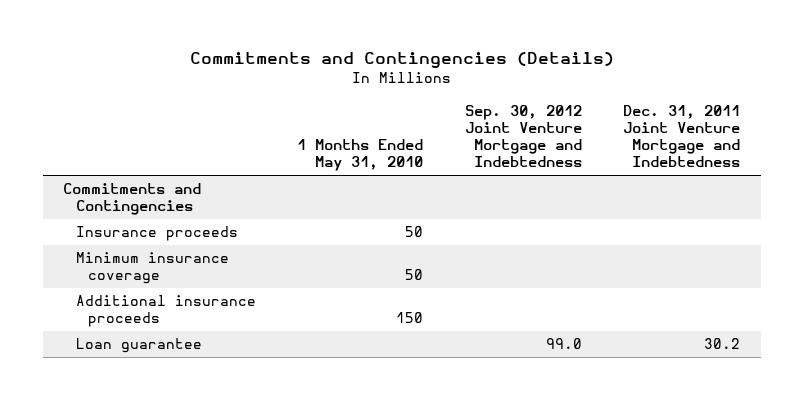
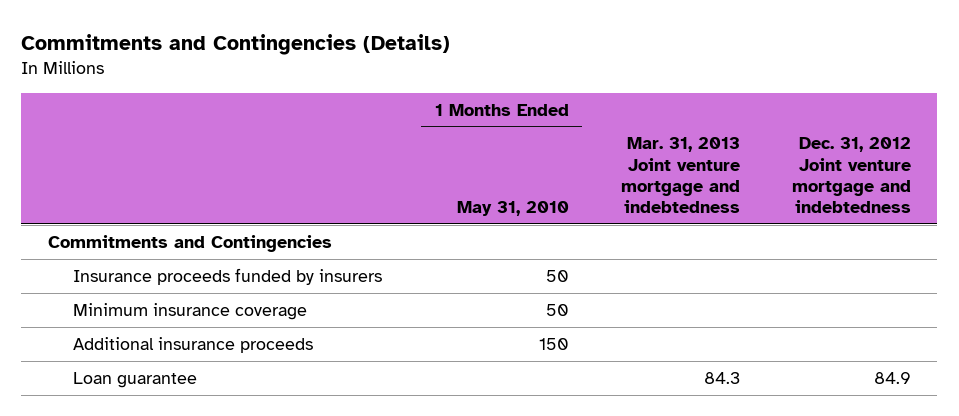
[464,104,582,168] Sep. 30, 2012 Joint Venture Mortgage and Indebtedness -> none
[623,104,741,168] Dec. 31, 2011 Joint Venture Mortgage and Indebtedness -> none
none -> [620,137,740,214] Mar. 31, 2013 Joint venture mortgage and indebtedness
none -> [792,137,912,214] Dec. 31, 2012 Joint venture mortgage and indebtedness
[75,226,238,242] Insurance proceeds -> [73,268,383,286] Insurance proceeds funded by insurers

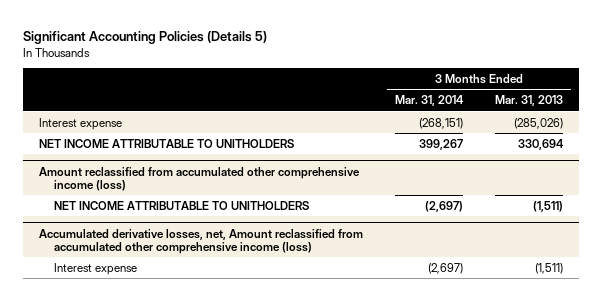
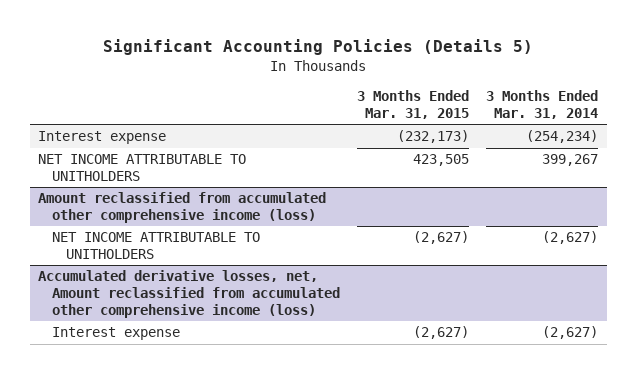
[495,95,564,107] Mar. 31, 2013 -> none
none -> [357,90,470,119] 3 Months Ended Mar. 31, 2015
[419,117,464,129] (268,151) -> [526,130,599,144] (254,234)
[425,200,464,212] (2,697) -> [542,231,599,245] (2,627)
[428,262,464,274] (2,697) -> [542,326,599,340] (2,627)

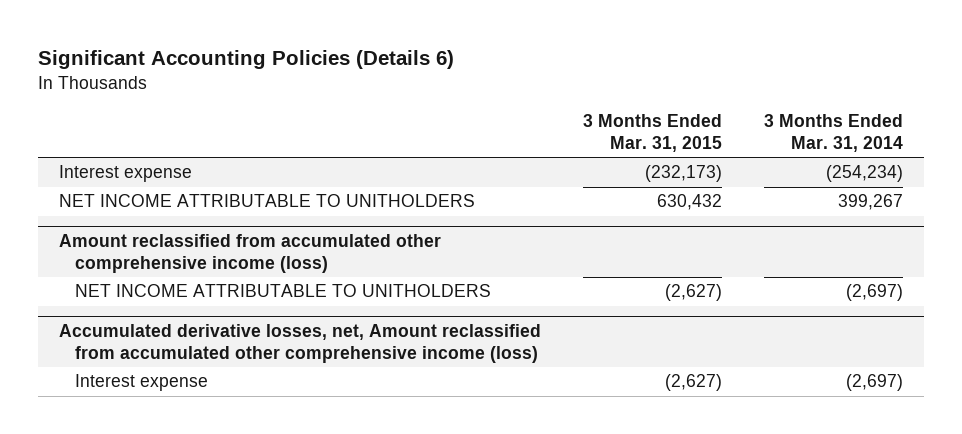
[103,38,534,55] Significant Accounting Policies (Details 5) -> [37,50,454,70] Significant Accounting Policies (Details 6)
[413,154,470,167] 423,505 -> [656,194,722,211] 630,432
[542,231,599,245] (2,627) -> [845,284,903,302] (2,697)
[542,326,599,340] (2,627) -> [845,374,903,392] (2,697)

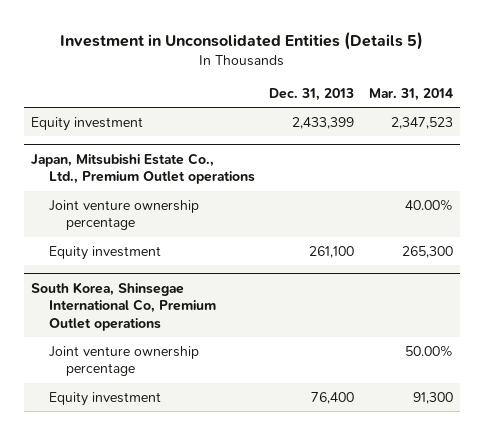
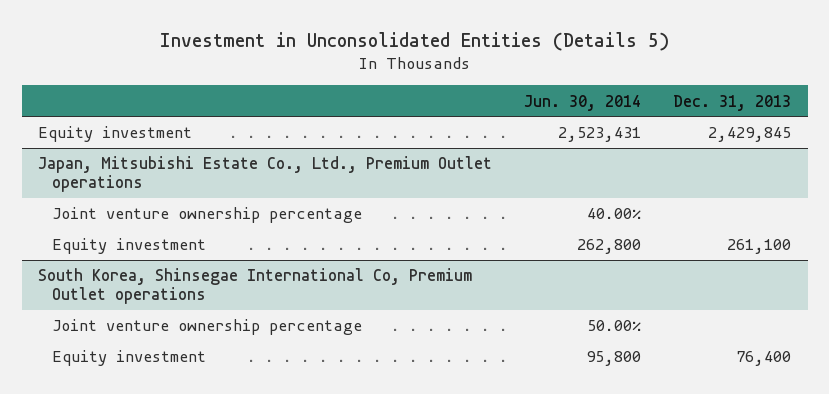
[368,88,453,102] Mar. 31, 2014 -> none
none -> [524,94,642,111] Jun. 30, 2014
[292,116,355,129] 2,433,399 -> [708,127,792,143] 2,429,845

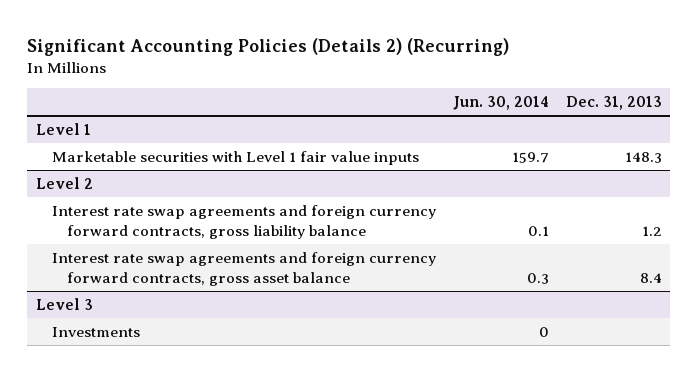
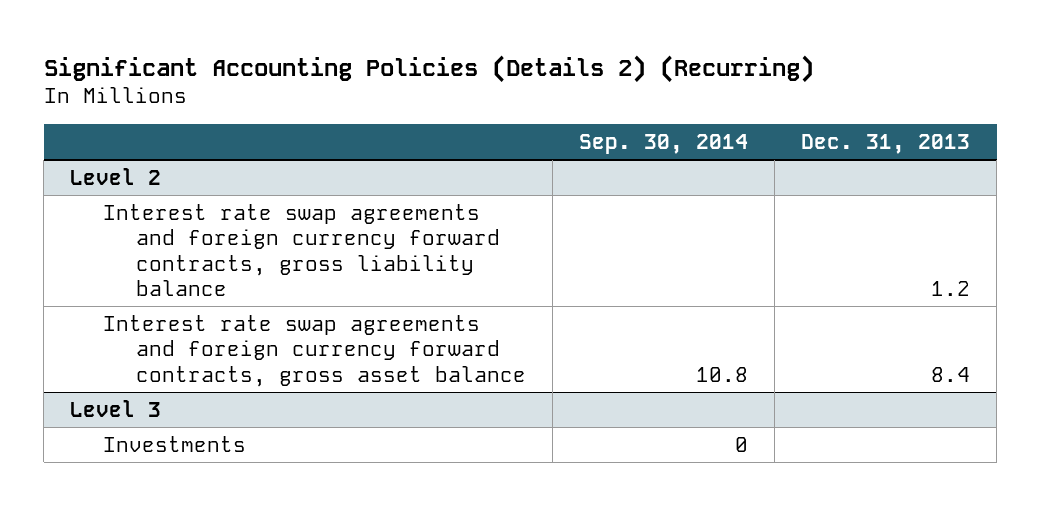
[452,96,549,111] Jun. 30, 2014 -> none
none -> [578,133,748,154] Sep. 30, 2014
[35,122,91,135] Level 1 -> none
[51,150,419,165] Marketable securities with Level 1 fair value inputs -> none

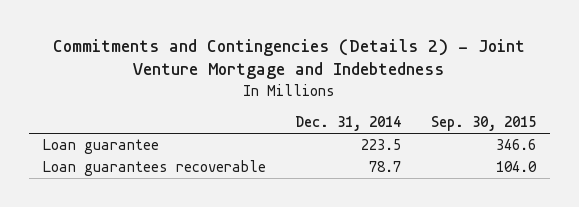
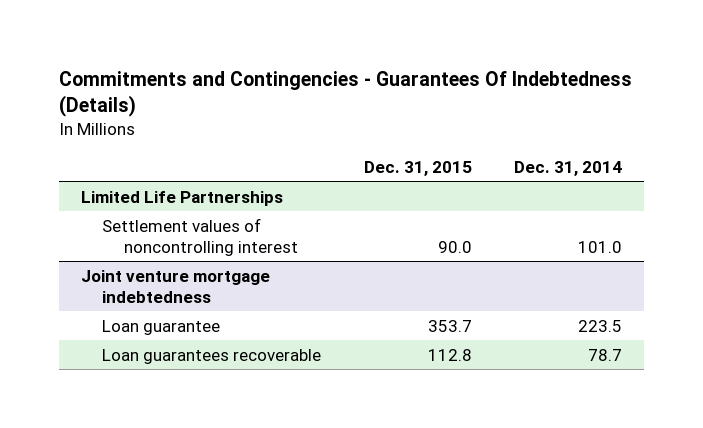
[53,39,526,80] Commitments and Contingencies (Details 2) - Joint Venture Mortgage and Indebtedness -> [59,70,633,118] Commitments and Contingencies - Guarantees Of Indebtedness (Details)
[430,116,536,132] Sep. 30, 2015 -> none
none -> [363,160,472,176] Dec. 31, 2015
none -> [80,190,283,206] Limited Life Partnerships
none -> [102,217,298,256] Settlement values of noncontrolling interest
none -> [80,269,270,303] Joint venture mortgage indebtedness

